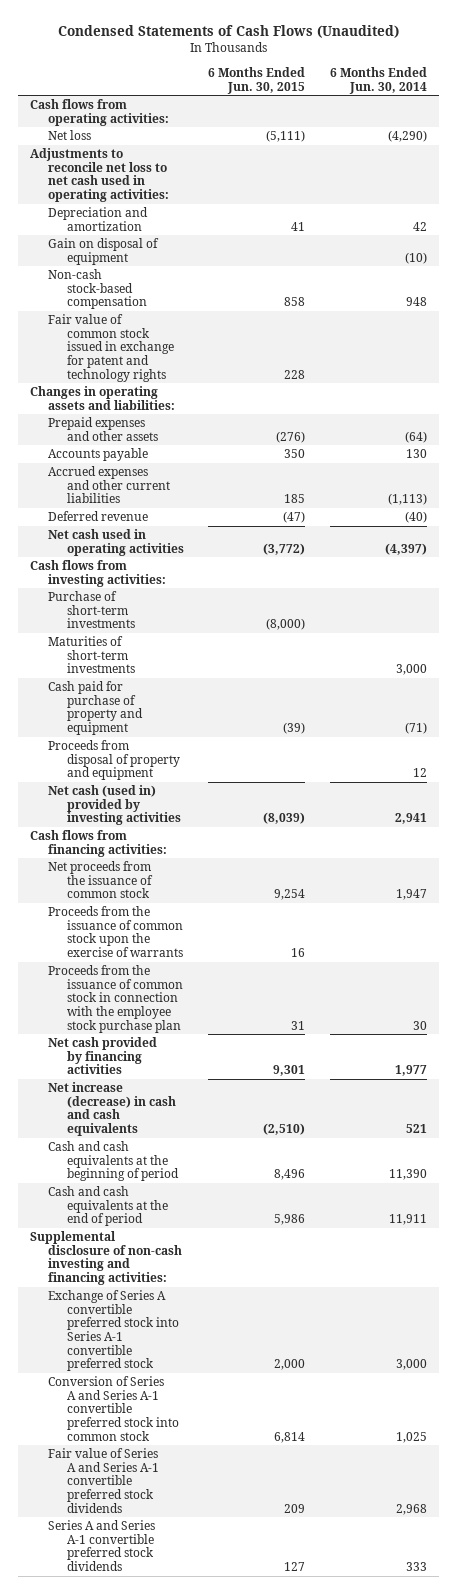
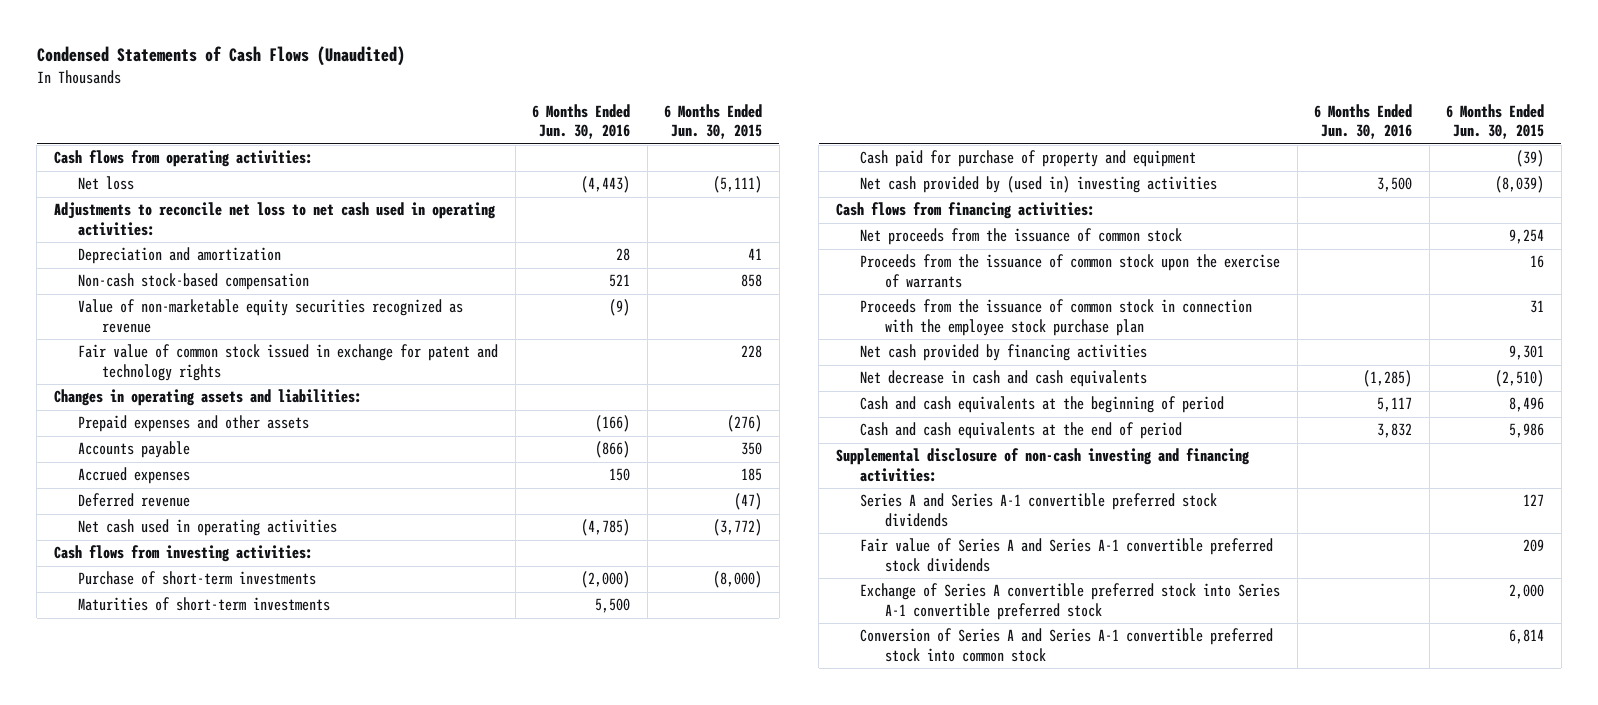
[330,66,428,94] 6 Months Ended Jun. 30, 2014 -> none
none -> [532,103,631,140] 6 Months Ended Jun. 30, 2016
[48,238,160,265] Gain on disposal of equipment -> none
none -> [78,299,464,333] Value of non-marketable equity securities recognized as revenue
[48,466,170,504] Accrued expenses and other current liabilities -> [78,467,191,485] Accrued expenses
[48,740,180,781] Proceeds from disposal of property and equipment -> none
[48,785,181,826] Net cash (used in) provided by investing activities -> [860,176,1218,194] Net cash provided by (used in) investing activities
[48,1082,176,1136] Net increase (decrease) in cash and cash equivalents -> [860,370,1148,388] Net decrease in cash and cash equivalents
[48,1520,156,1571] Series A and Series A-1 convertible preferred stock dividends -> [860,493,1218,527] Series A and Series A-1 convertible preferred stock dividends
[48,1448,159,1513] Fair value of Series A and Series A-1 convertible preferred stock dividends -> [860,538,1274,572] Fair value of Series A and Series A-1 convertible preferred stock dividends

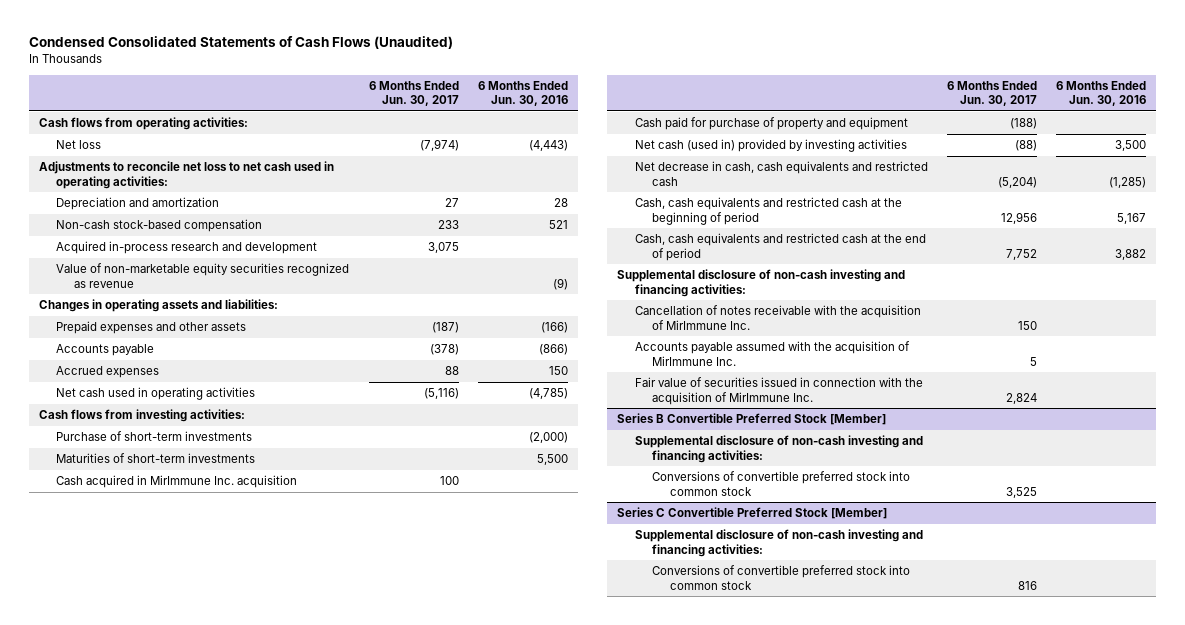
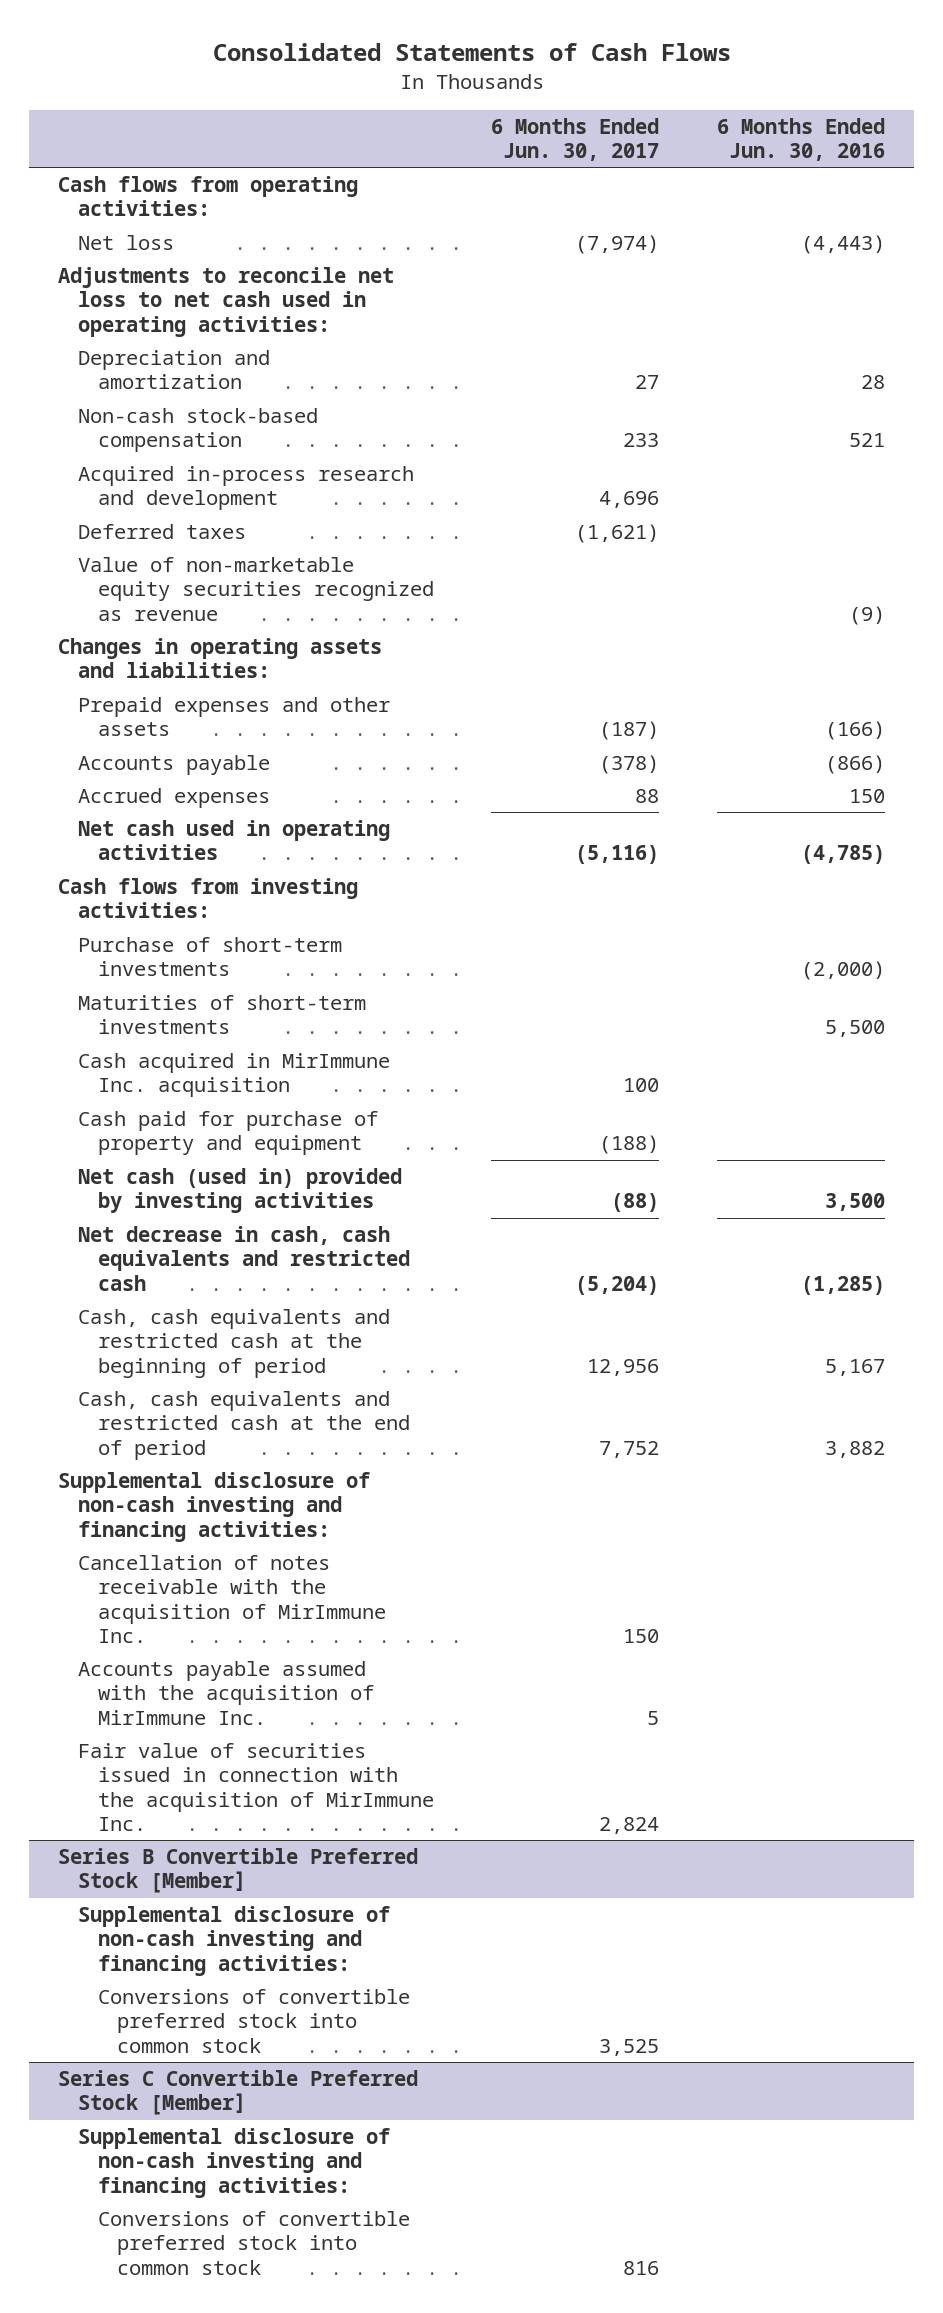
[28,36,453,50] Condensed Consolidated Statements of Cash Flows (Unaudited) -> [212,43,731,62] Consolidated Statements of Cash Flows
[427,242,459,254] 3,075 -> [599,491,660,509] 4,696
none -> [77,524,246,540] Deferred taxes

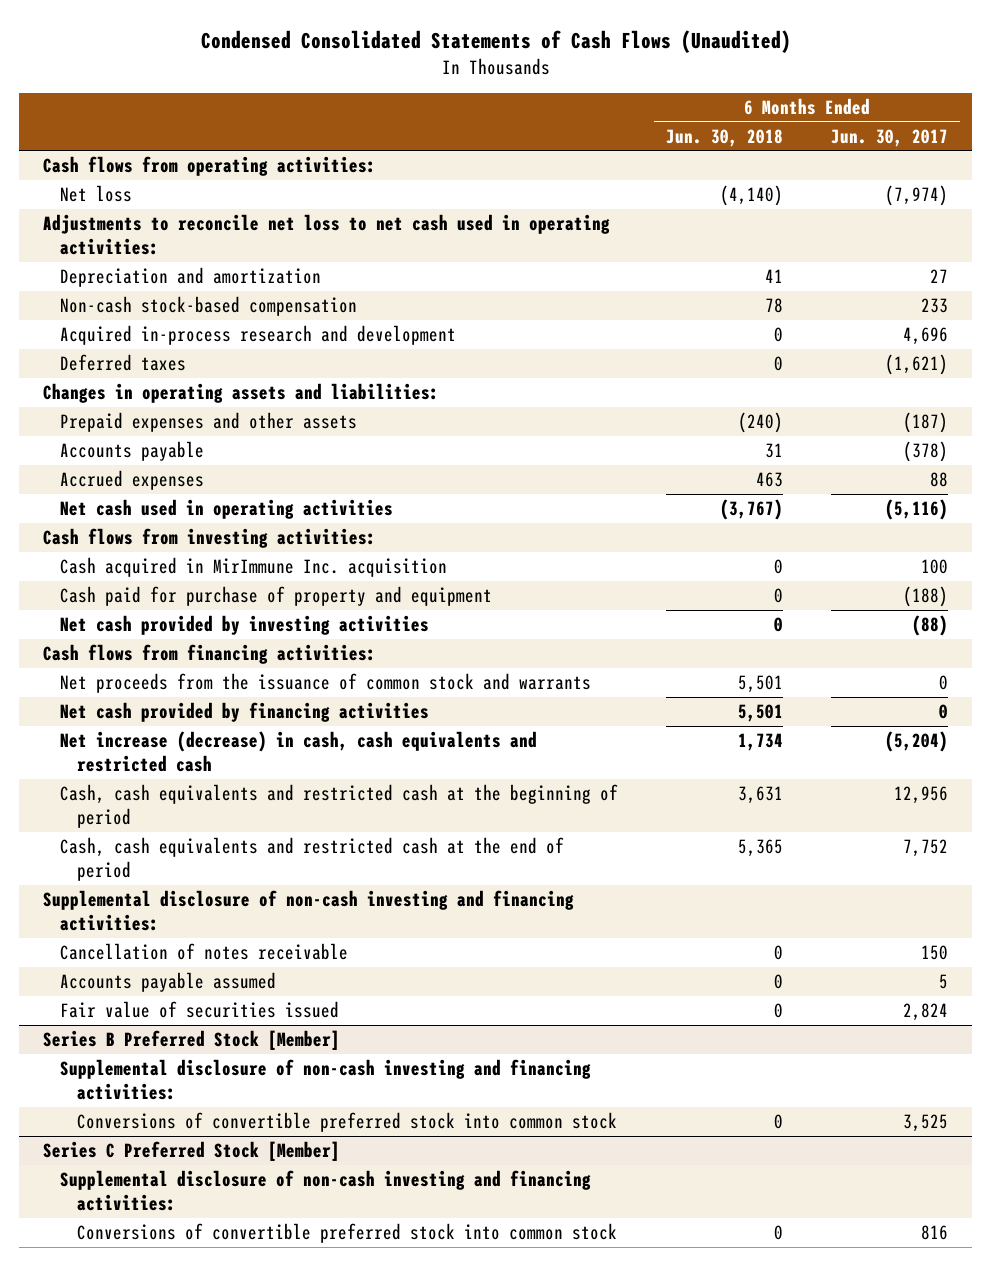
[212,43,731,62] Consolidated Statements of Cash Flows -> [200,30,791,54] Condensed Consolidated Statements of Cash Flows (Unaudited)
[717,117,886,162] 6 Months Ended Jun. 30, 2016 -> none
none -> [666,128,784,147] Jun. 30, 2018
[77,557,434,621] Value of non-marketable equity securities recognized as revenue -> none
[77,937,342,977] Purchase of short-term investments -> none
[77,995,366,1035] Maturities of short-term investments -> none
[77,1168,402,1214] Net cash (used in) provided by investing activities -> [59,615,429,636] Net cash provided by investing activities
none -> [42,644,376,665] Cash flows from financing activities:
none -> [59,673,591,694] Net proceeds from the issuance of common stock and warrants
none -> [59,702,429,723] Net cash provided by financing activities
[77,1226,410,1291] Net decrease in cash, cash equivalents and restricted cash -> [59,731,537,773] Net increase (decrease) in cash, cash equivalents and restricted cash
[77,1555,386,1643] Cancellation of notes receivable with the acquisition of MirImmune Inc. -> [59,943,348,961] Cancellation of notes receivable
[77,1661,374,1725] Accounts payable assumed with the acquisition of MirImmune Inc. -> [59,972,276,993] Accounts payable assumed
[77,1743,434,1831] Fair value of securities issued in connection with the acquisition of MirImmune Inc. -> [59,1001,339,1019] Fair value of securities issued
[57,1848,418,1894] Series B Convertible Preferred Stock [Member] -> [42,1030,340,1051] Series B Preferred Stock [Member]
[57,2070,418,2116] Series C Convertible Preferred Stock [Member] -> [42,1141,340,1162] Series C Preferred Stock [Member]

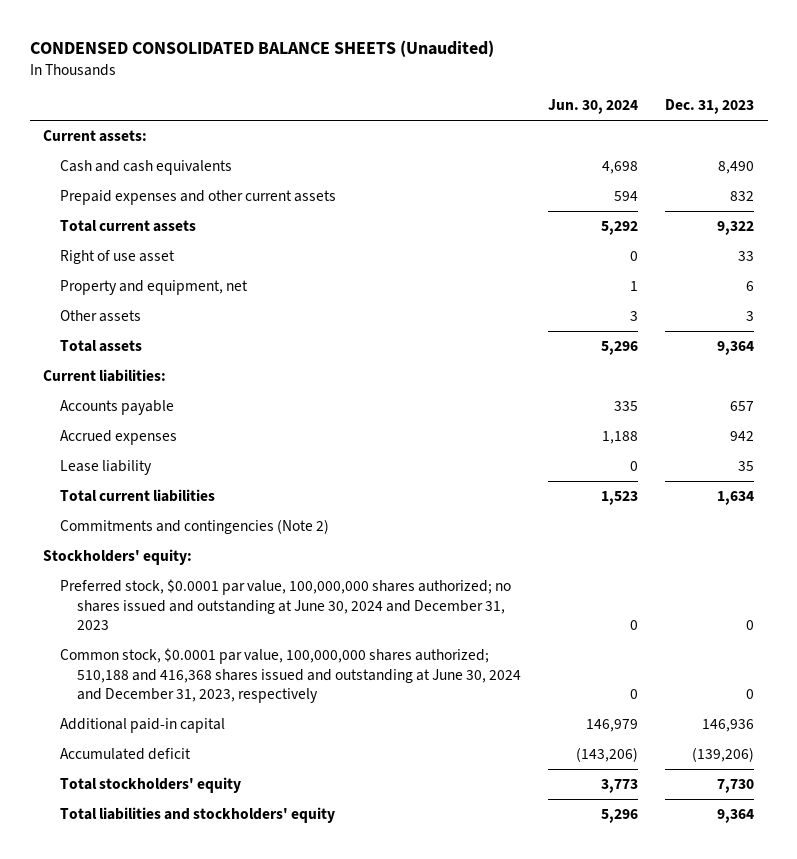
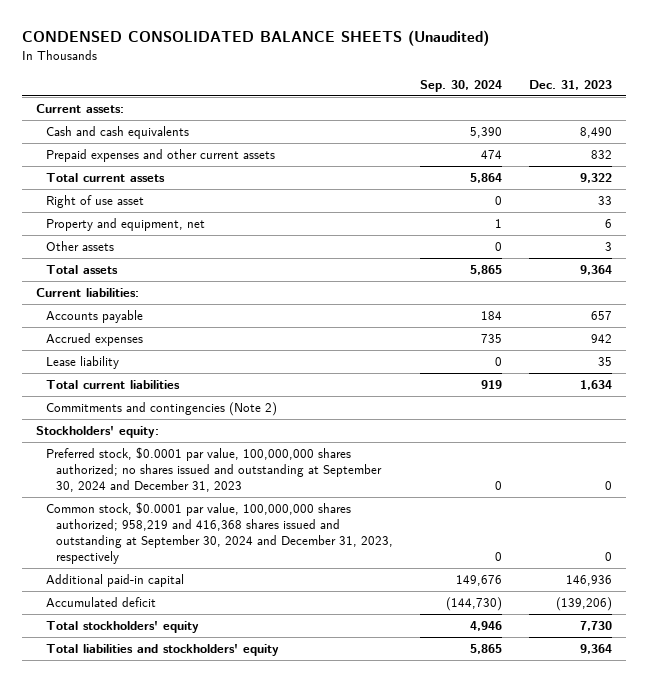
[547,99,638,115] Jun. 30, 2024 -> none
none -> [419,79,502,92] Sep. 30, 2024
[60,579,512,631] Preferred stock, $0.0001 par value, 100,000,000 shares authorized; no shares issued and outstanding at June 30, 2024 and December 31, 2023 -> [45,447,382,492] Preferred stock, $0.0001 par value, 100,000,000 shares authorized; no shares issued and outstanding at September 30, 2024 and December 31, 2023
[60,648,521,704] Common stock, $0.0001 par value, 100,000,000 shares authorized; 510,188 and 416,368 shares issued and outstanding at June 30, 2024 and December 31, 2023, respectively -> [45,502,393,564] Common stock, $0.0001 par value, 100,000,000 shares authorized; 958,219 and 416,368 shares issued and outstanding at September 30, 2024 and December 31, 2023, respectively

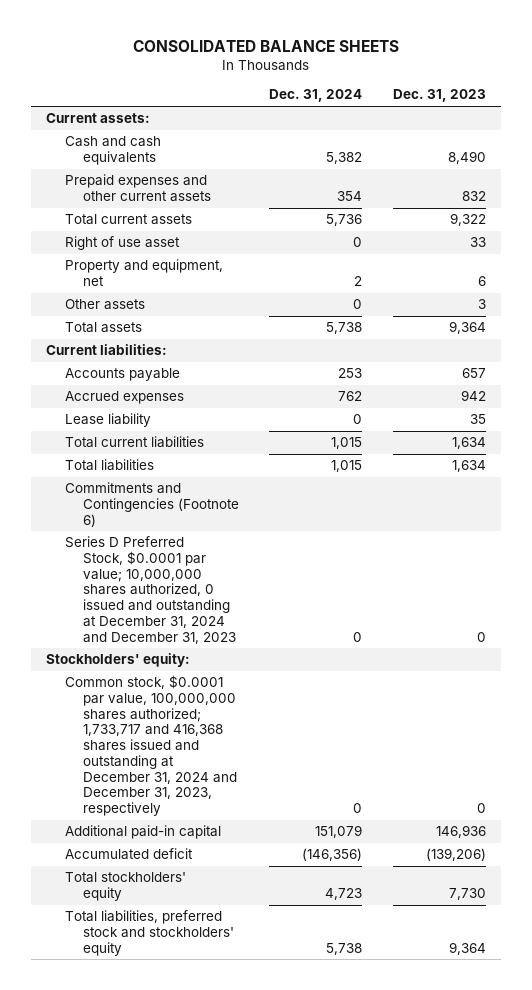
[22,30,490,47] CONDENSED CONSOLIDATED BALANCE SHEETS (Unaudited) -> [132,39,399,52] CONSOLIDATED BALANCE SHEETS
[419,79,502,92] Sep. 30, 2024 -> none
none -> [269,89,363,103] Dec. 31, 2024
none -> [64,459,154,472] Total liabilities
[45,402,277,417] Commitments and contingencies (Note 2) -> [64,482,240,527] Commitments and Contingencies (Footnote 6)
none -> [64,536,237,644] Series D Preferred Stock, $0.0001 par value; 10,000,000 shares authorized, 0 issued and outstanding at December 31, 2024 and December 31, 2023
[45,447,382,492] Preferred stock, $0.0001 par value, 100,000,000 shares authorized; no shares issued and outstanding at September 30, 2024 and December 31, 2023 -> none
[45,502,393,564] Common stock, $0.0001 par value, 100,000,000 shares authorized; 958,219 and 416,368 shares issued and outstanding at September 30, 2024 and December 31, 2023, respectively -> [64,675,238,817] Common stock, $0.0001 par value, 100,000,000 shares authorized; 1,733,717 and 416,368 shares issued and outstanding at December 31, 2024 and December 31, 2023, respectively
[45,644,279,657] Total liabilities and stockholders' equity -> [64,910,235,956] Total liabilities, preferred stock and stockholders' equity

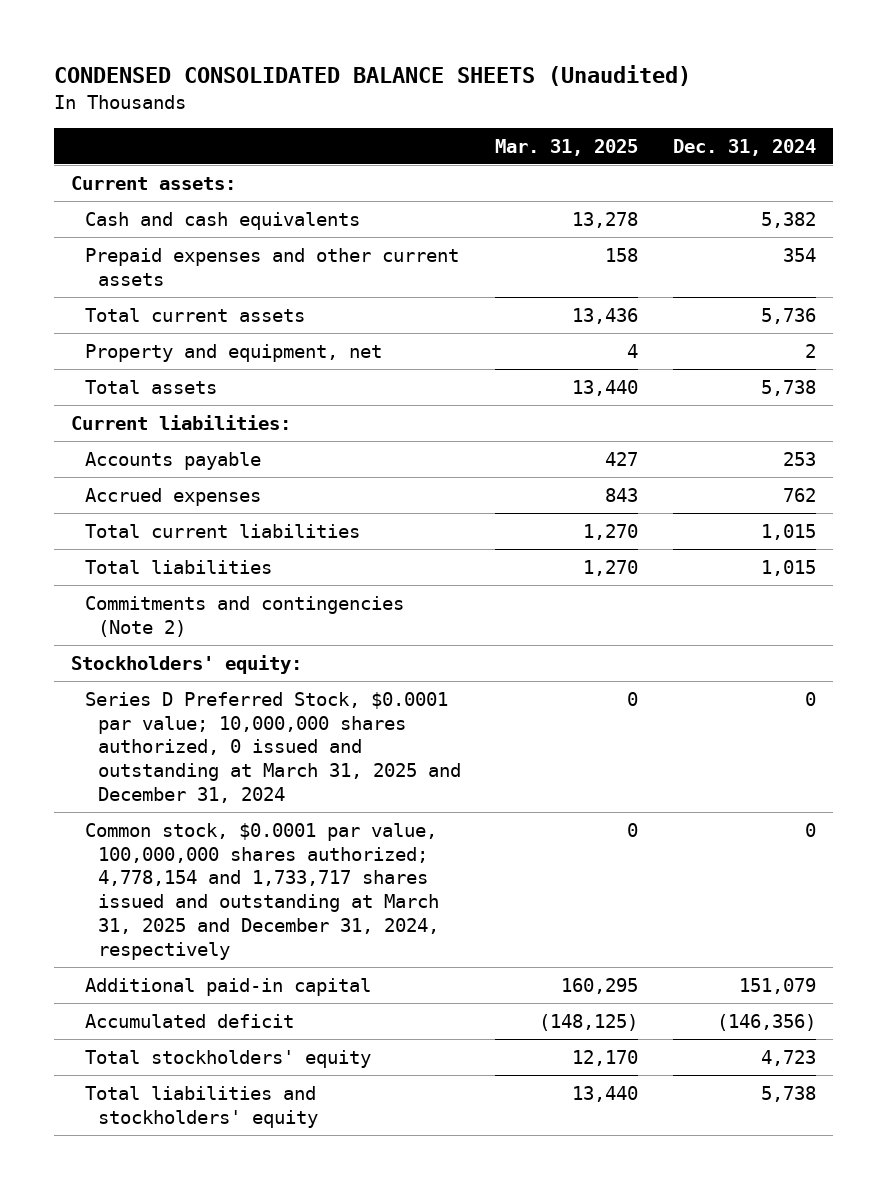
[132,39,399,52] CONSOLIDATED BALANCE SHEETS -> [53,65,691,87] CONDENSED CONSOLIDATED BALANCE SHEETS (Unaudited)
[392,89,486,103] Dec. 31, 2023 -> none
none -> [495,138,639,156] Mar. 31, 2025
[64,236,180,251] Right of use asset -> none
[64,299,145,311] Other assets -> none
[64,413,151,428] Lease liability -> none
[64,536,237,644] Series D Preferred Stock, $0.0001 par value; 10,000,000 shares authorized, 0 issued and outstanding at December 31, 2024 and December 31, 2023 -> none
[64,482,240,527] Commitments and Contingencies (Footnote 6) -> [84,596,404,637] Commitments and contingencies (Note 2)
none -> [84,692,461,803] Series D Preferred Stock, $0.0001 par value; 10,000,000 shares authorized, 0 issued and outstanding at March 31, 2025 and December 31, 2024
[64,675,238,817] Common stock, $0.0001 par value, 100,000,000 shares authorized; 1,733,717 and 416,368 shares issued and outstanding at December 31, 2024 and December 31, 2023, respectively -> [84,823,439,960] Common stock, $0.0001 par value, 100,000,000 shares authorized; 4,778,154 and 1,733,717 shares issued and outstanding at March 31, 2025 and December 31, 2024, respectively
[64,910,235,956] Total liabilities, preferred stock and stockholders' equity -> [84,1086,318,1128] Total liabilities and stockholders' equity

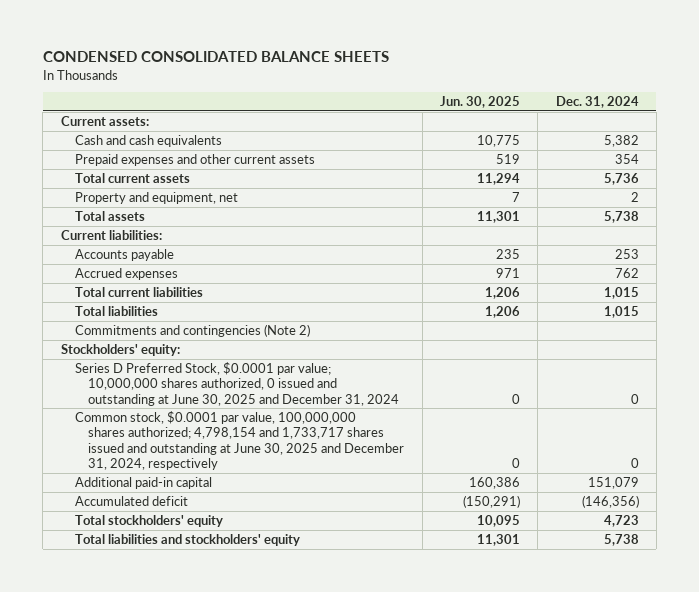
[53,65,691,87] CONDENSED CONSOLIDATED BALANCE SHEETS (Unaudited) -> [42,51,389,63] CONDENSED CONSOLIDATED BALANCE SHEETS
[495,138,639,156] Mar. 31, 2025 -> none
none -> [439,96,520,109] Jun. 30, 2025
[84,692,461,803] Series D Preferred Stock, $0.0001 par value; 10,000,000 shares authorized, 0 issued and outstanding at March 31, 2025 and December 31, 2024 -> [74,361,400,406] Series D Preferred Stock, $0.0001 par value; 10,000,000 shares authorized, 0 issued and outstanding at June 30, 2025 and December 31, 2024
[84,823,439,960] Common stock, $0.0001 par value, 100,000,000 shares authorized; 4,778,154 and 1,733,717 shares issued and outstanding at March 31, 2025 and December 31, 2024, respectively -> [74,410,405,470] Common stock, $0.0001 par value, 100,000,000 shares authorized; 4,798,154 and 1,733,717 shares issued and outstanding at June 30, 2025 and December 31, 2024, respectively

